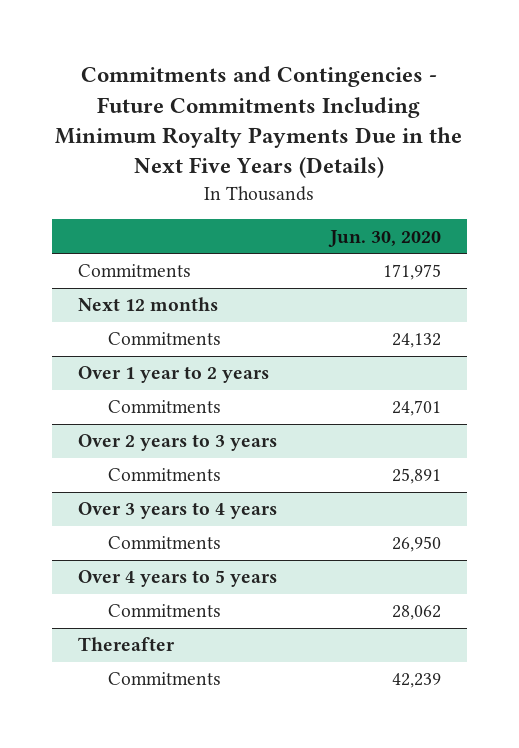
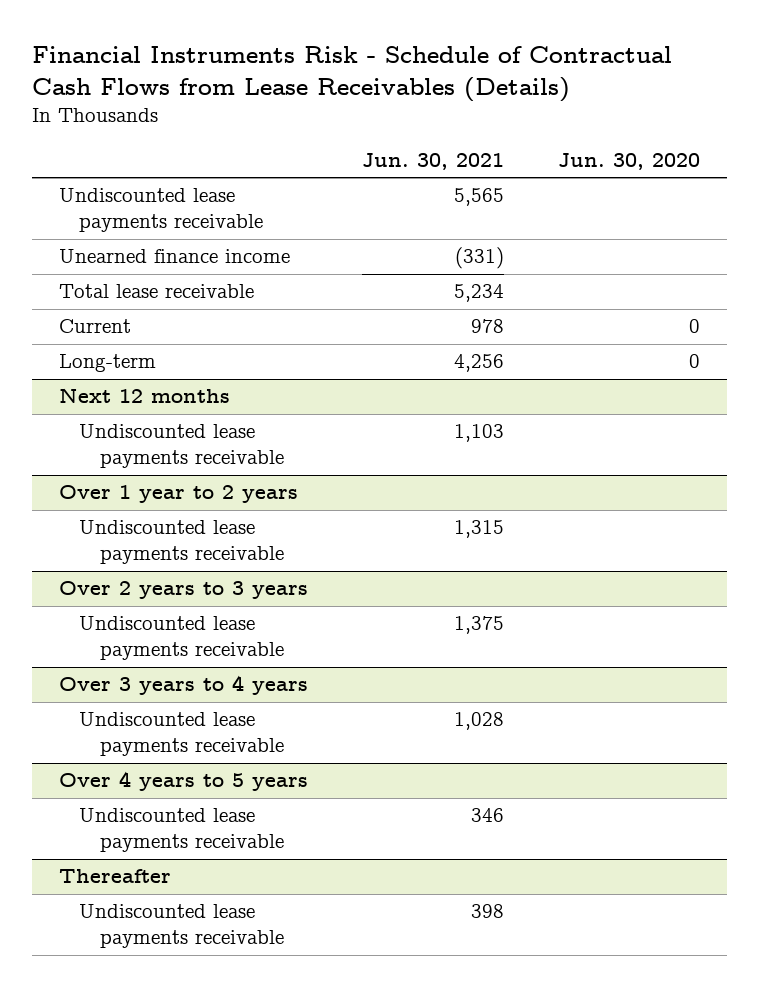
[55,66,463,179] Commitments and Contingencies - Future Commitments Including Minimum Royalty Payments Due in the Next Five Years (Details) -> [31,46,672,102] Financial Instruments Risk - Schedule of Contractual Cash Flows from Lease Receivables (Details)
none -> [362,152,505,170] Jun. 30, 2021
[78,264,192,278] Commitments -> none
none -> [58,188,264,233] Undiscounted lease payments receivable
none -> [58,249,290,264] Unearned finance income
none -> [58,284,254,299] Total lease receivable
none -> [58,319,131,334] Current
none -> [58,354,156,373] Long-term
[107,332,221,346] Commitments -> none
none -> [79,424,284,469] Undiscounted lease payments receivable
[107,400,221,414] Commitments -> none
none -> [79,520,284,565] Undiscounted lease payments receivable
[107,468,221,482] Commitments -> none
none -> [79,616,284,661] Undiscounted lease payments receivable
[107,536,221,550] Commitments -> none
none -> [79,712,284,757] Undiscounted lease payments receivable
[107,604,221,618] Commitments -> none
none -> [79,808,284,853] Undiscounted lease payments receivable
[107,672,221,686] Commitments -> none
none -> [79,904,284,949] Undiscounted lease payments receivable

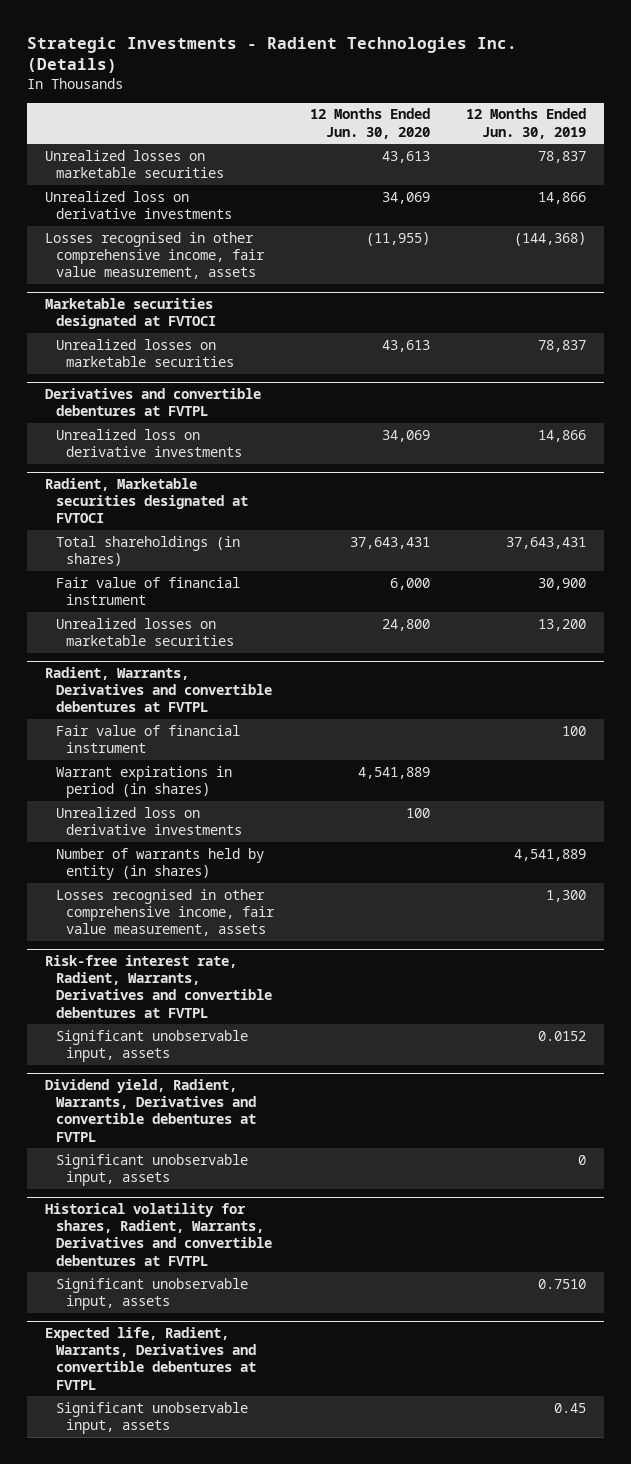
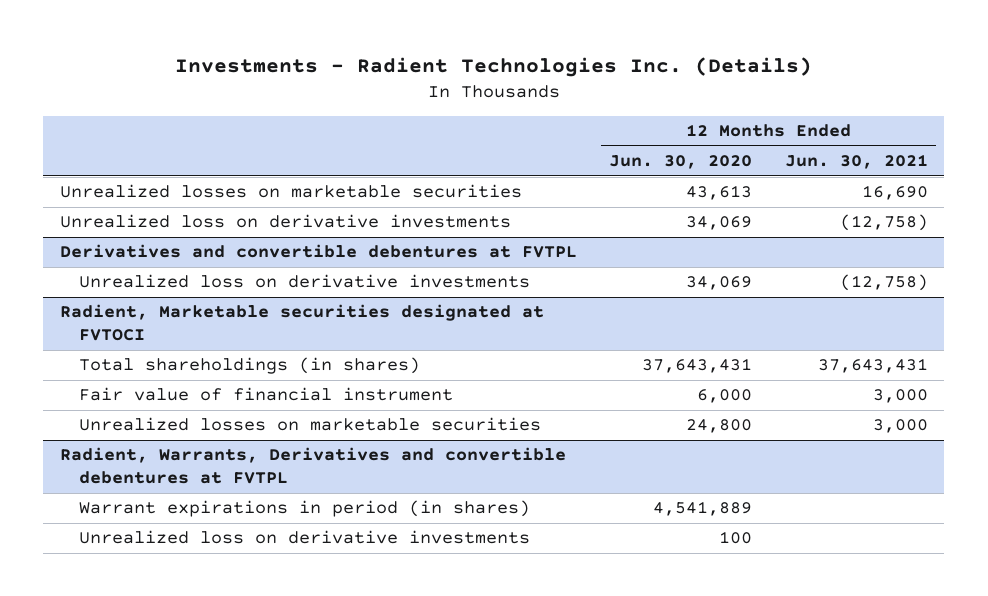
[27,36,518,74] Strategic Investments - Radient Technologies Inc. (Details) -> [174,57,812,78] Investments - Radient Technologies Inc. (Details)
[465,108,586,139] 12 Months Ended Jun. 30, 2019 -> none
none -> [785,154,929,170] Jun. 30, 2021
[45,231,265,279] Losses recognised in other comprehensive income, fair value measurement, assets -> none
[45,298,216,330] Marketable securities designated at FVTOCI -> none
[55,338,234,367] Unrealized losses on marketable securities -> none
[55,724,240,753] Fair value of financial instrument -> none
[55,847,264,880] Number of warrants held by entity (in shares) -> none
[55,888,275,936] Losses recognised in other comprehensive income, fair value measurement, assets -> none
[45,955,272,1018] Risk-free interest rate, Radient, Warrants, Derivatives and convertible debentures at FVTPL -> none
[55,1029,248,1062] Significant unobservable input, assets -> none
[45,1079,256,1142] Dividend yield, Radient, Warrants, Derivatives and convertible debentures at FVTPL -> none
[55,1153,248,1186] Significant unobservable input, assets -> none
[45,1203,272,1266] Historical volatility for shares, Radient, Warrants, Derivatives and convertible debentures at FVTPL -> none
[55,1277,248,1310] Significant unobservable input, assets -> none
[45,1327,256,1390] Expected life, Radient, Warrants, Derivatives and convertible debentures at FVTPL -> none
[55,1401,248,1434] Significant unobservable input, assets -> none

